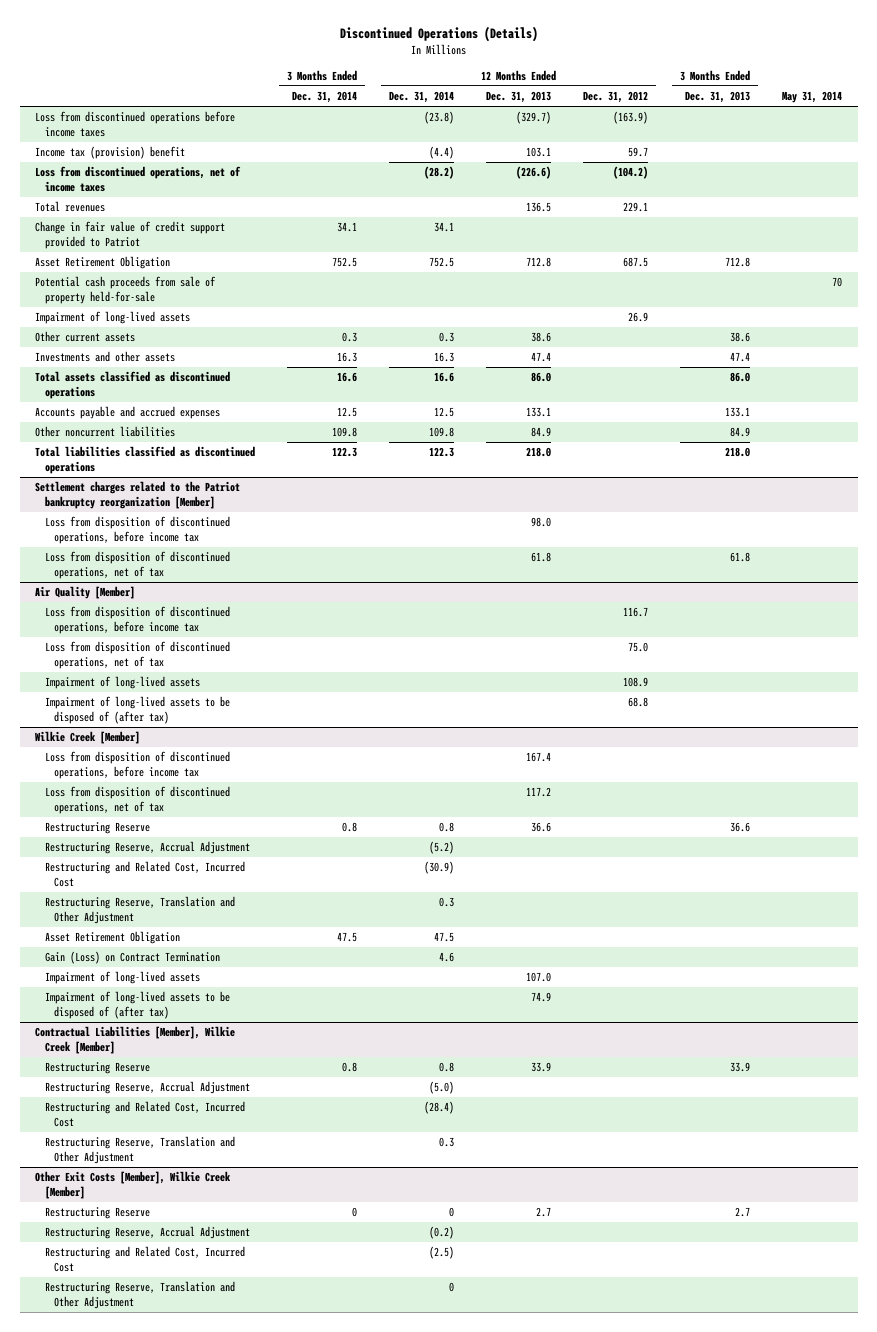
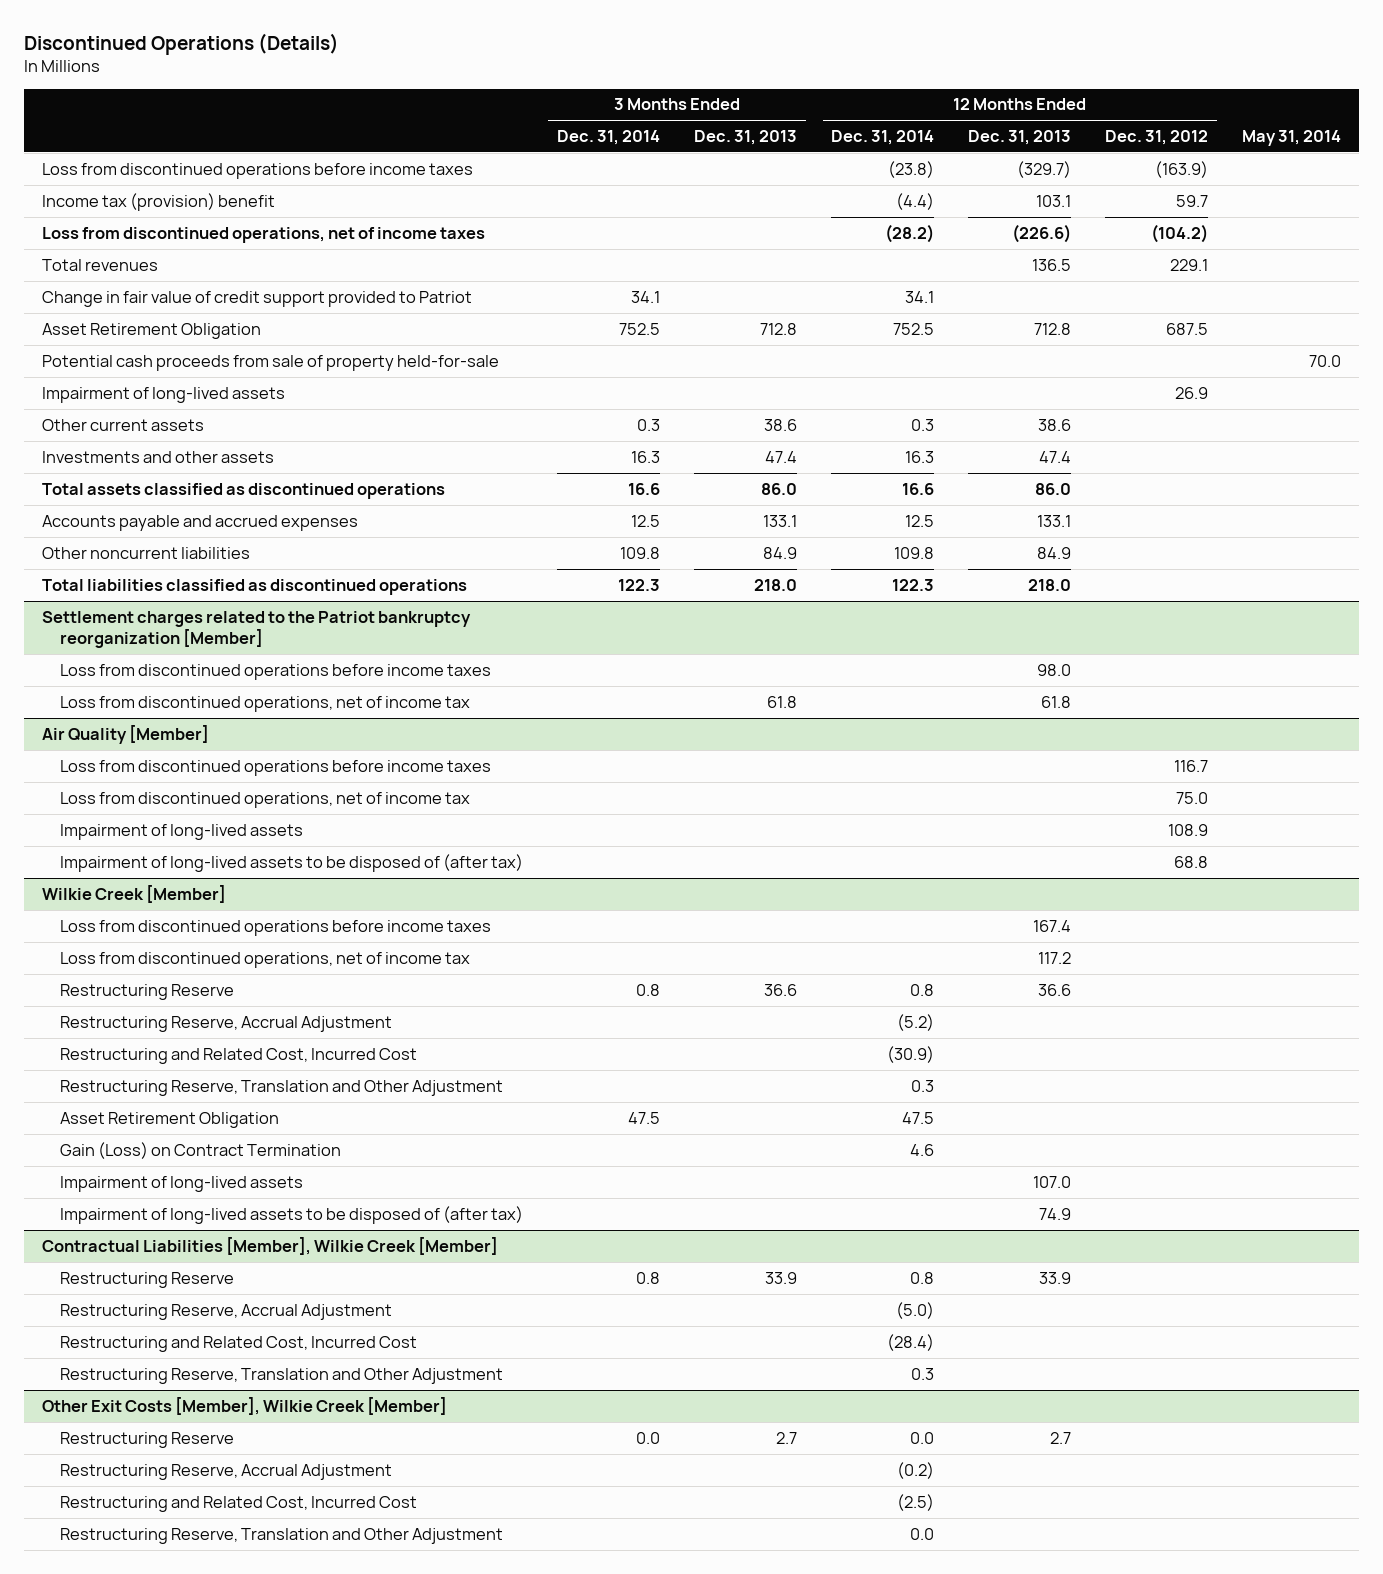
[831,277,842,288] 70 -> [1309,354,1342,367] 70.0
[44,516,230,544] Loss from disposition of discontinued operations, before income tax -> [59,663,491,680] Loss from discontinued operations before income taxes
[44,551,230,579] Loss from disposition of discontinued operations, net of tax -> [59,695,470,712] Loss from discontinued operations, net of income tax
[44,606,230,634] Loss from disposition of discontinued operations, before income tax -> [59,759,491,776] Loss from discontinued operations before income taxes
[44,641,230,669] Loss from disposition of discontinued operations, net of tax -> [59,791,470,808] Loss from discontinued operations, net of income tax
[44,751,230,779] Loss from disposition of discontinued operations, before income tax -> [59,919,491,936] Loss from discontinued operations before income taxes
[44,786,230,814] Loss from disposition of discontinued operations, net of tax -> [59,951,470,968] Loss from discontinued operations, net of income tax
[352,1207,358,1218] 0 -> [635,1431,660,1444] 0.0
[449,1207,455,1218] 0 -> [910,1431,935,1444] 0.0
[449,1282,455,1293] 0 -> [910,1527,935,1540] 0.0

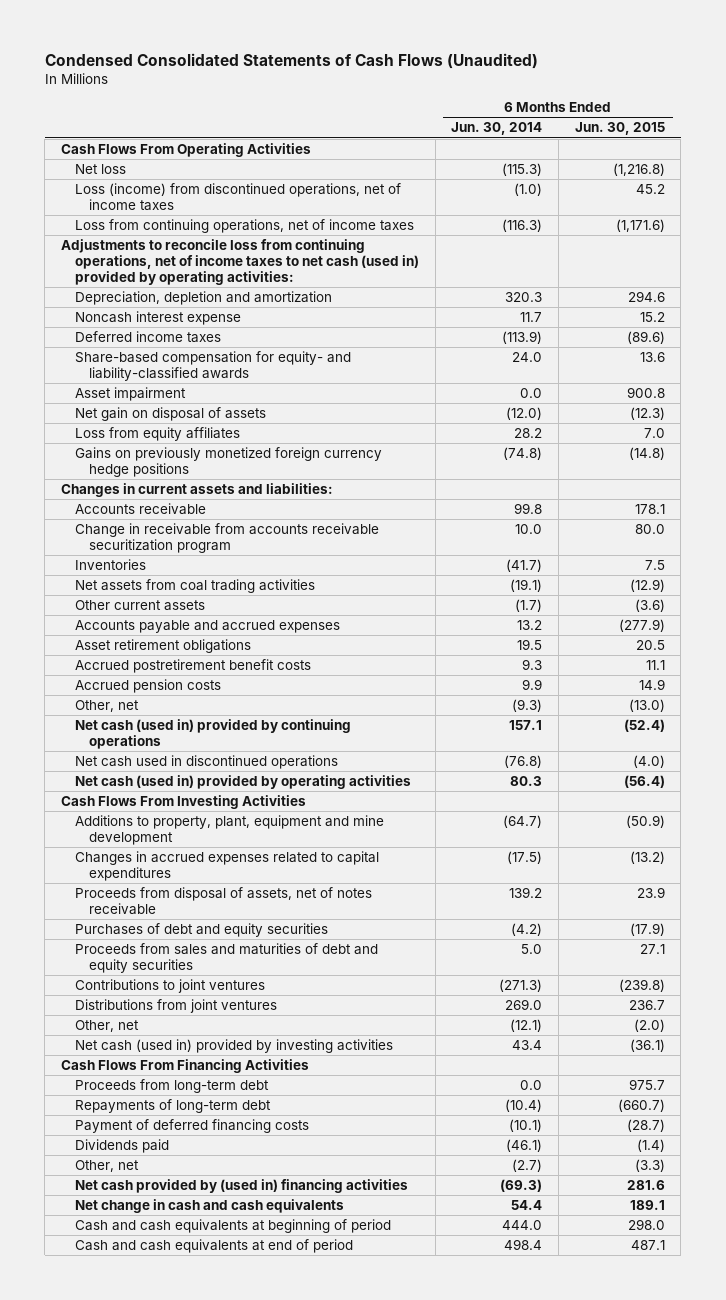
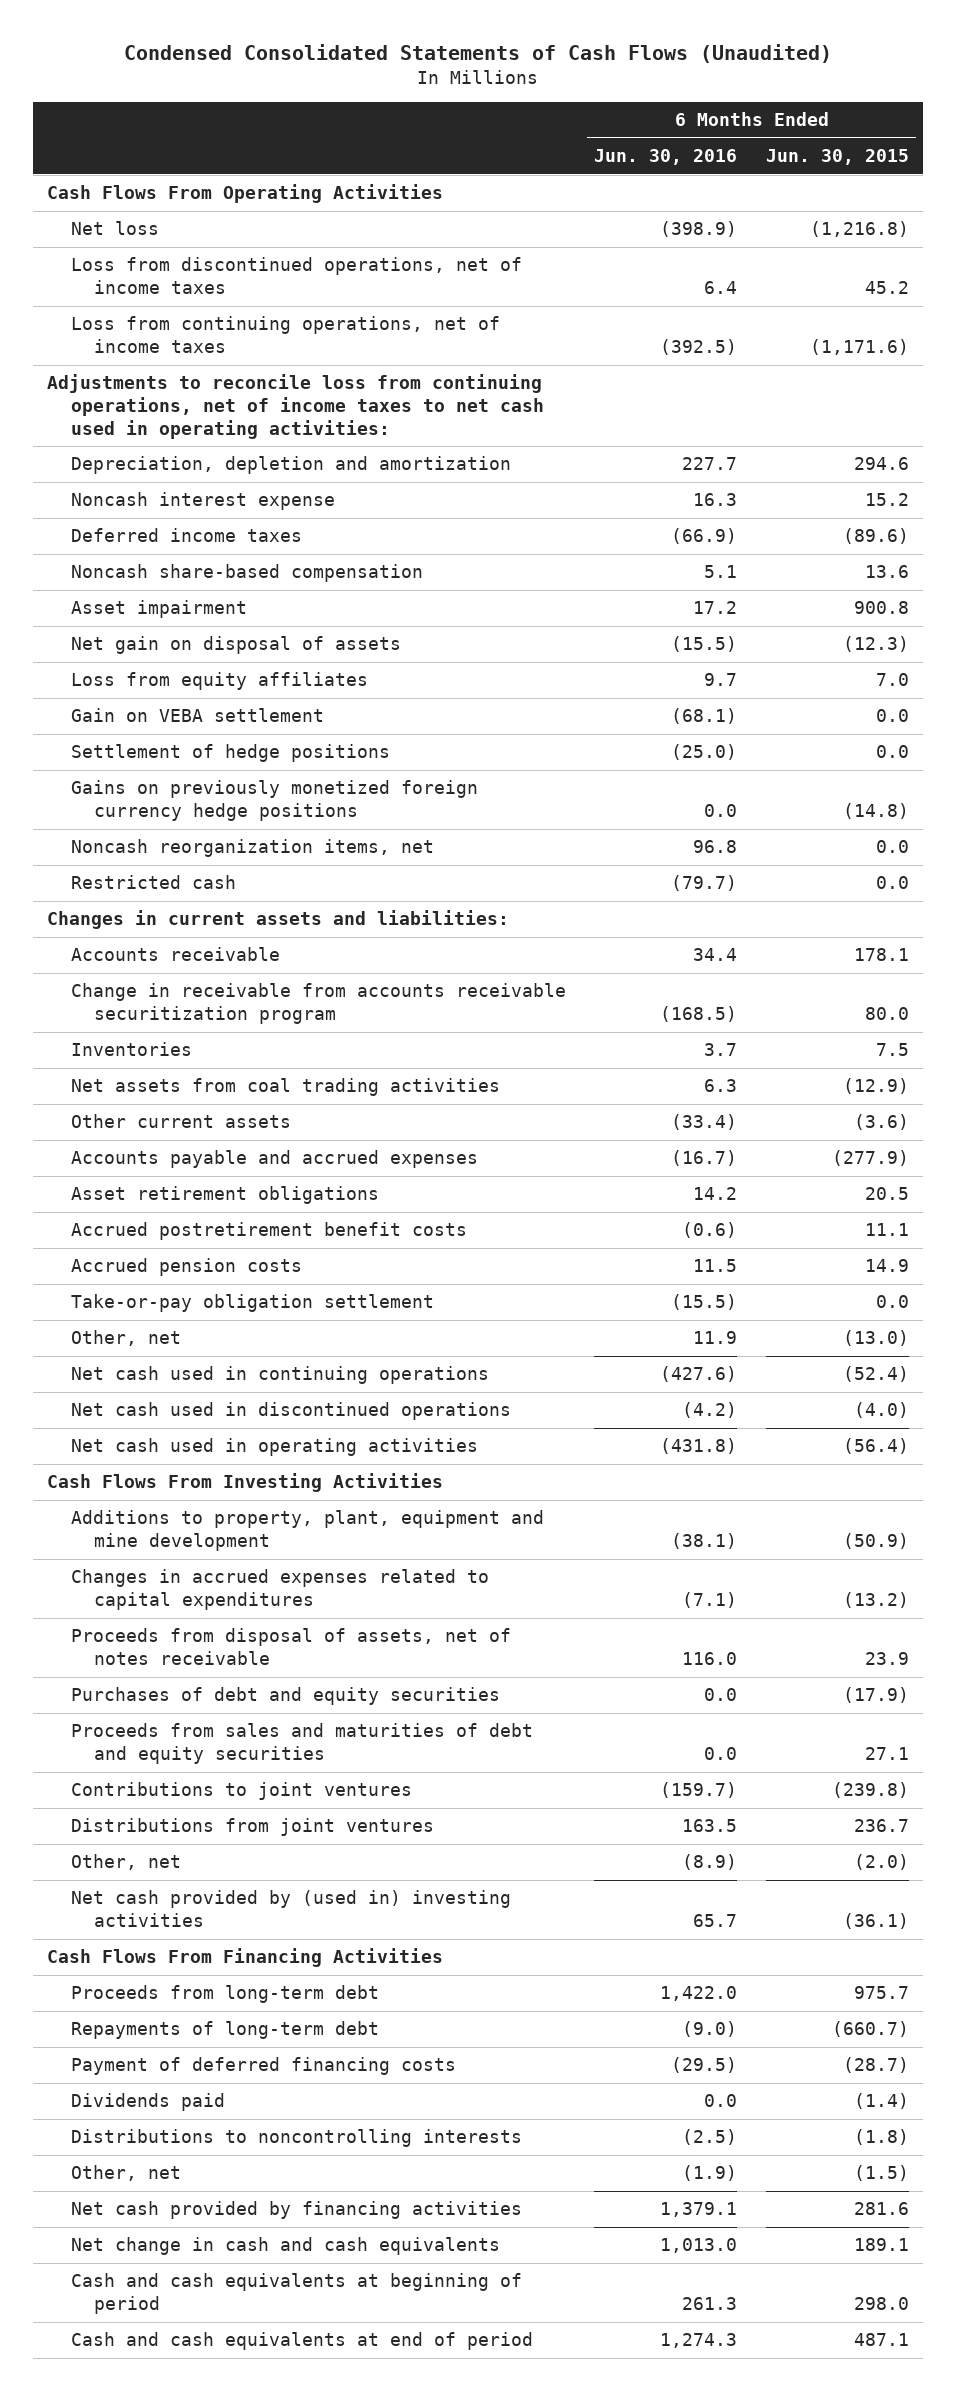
[451,122,543,136] Jun. 30, 2014 -> none
none -> [594,149,738,166] Jun. 30, 2016
[74,182,401,212] Loss (income) from discontinued operations, net of income taxes -> [70,257,522,295] Loss from discontinued operations, net of income taxes
[60,238,419,286] Adjustments to reconcile loss from continuing operations, net of income taxes to net cash (used in) provided by operating activities: -> [47,374,544,439] Adjustments to reconcile loss from continuing operations, net of income taxes to net cash used in operating activities:
[74,350,351,382] Share-based compensation for equity- and liability-classified awards -> [70,564,423,583] Noncash share-based compensation
none -> [70,708,324,723] Gain on VEBA settlement
none -> [70,744,390,763] Settlement of hedge positions
none -> [70,839,434,858] Noncash reorganization items, net
none -> [70,875,236,890] Restricted cash
none -> [70,1294,434,1313] Take-or-pay obligation settlement
[74,718,351,750] Net cash (used in) provided by continuing operations -> [70,1366,489,1385] Net cash used in continuing operations
[74,774,411,789] Net cash (used in) provided by operating activities -> [70,1438,478,1457] Net cash used in operating activities
[74,1038,393,1053] Net cash (used in) provided by investing activities -> [70,1890,511,1928] Net cash provided by (used in) investing activities
none -> [70,2129,522,2148] Distributions to noncontrolling interests
[634,1158,665,1172] (3.3) -> [854,2165,910,2182] (1.5)
[74,1178,408,1193] Net cash provided by (used in) financing activities -> [70,2201,522,2220] Net cash provided by financing activities

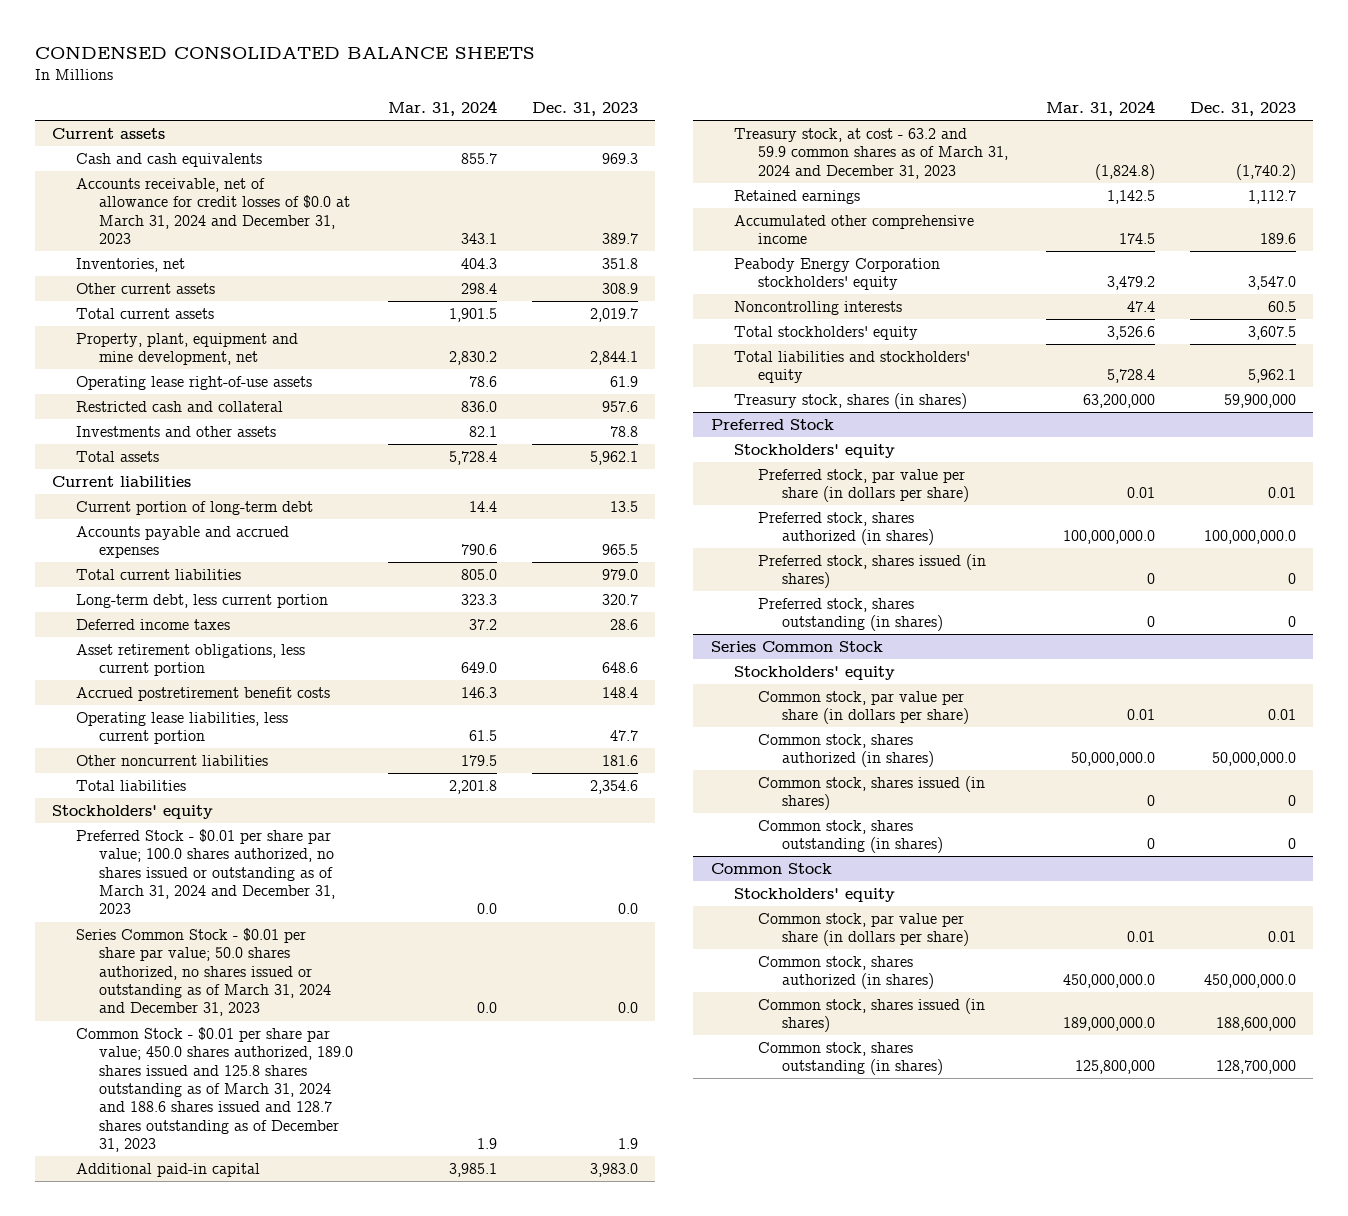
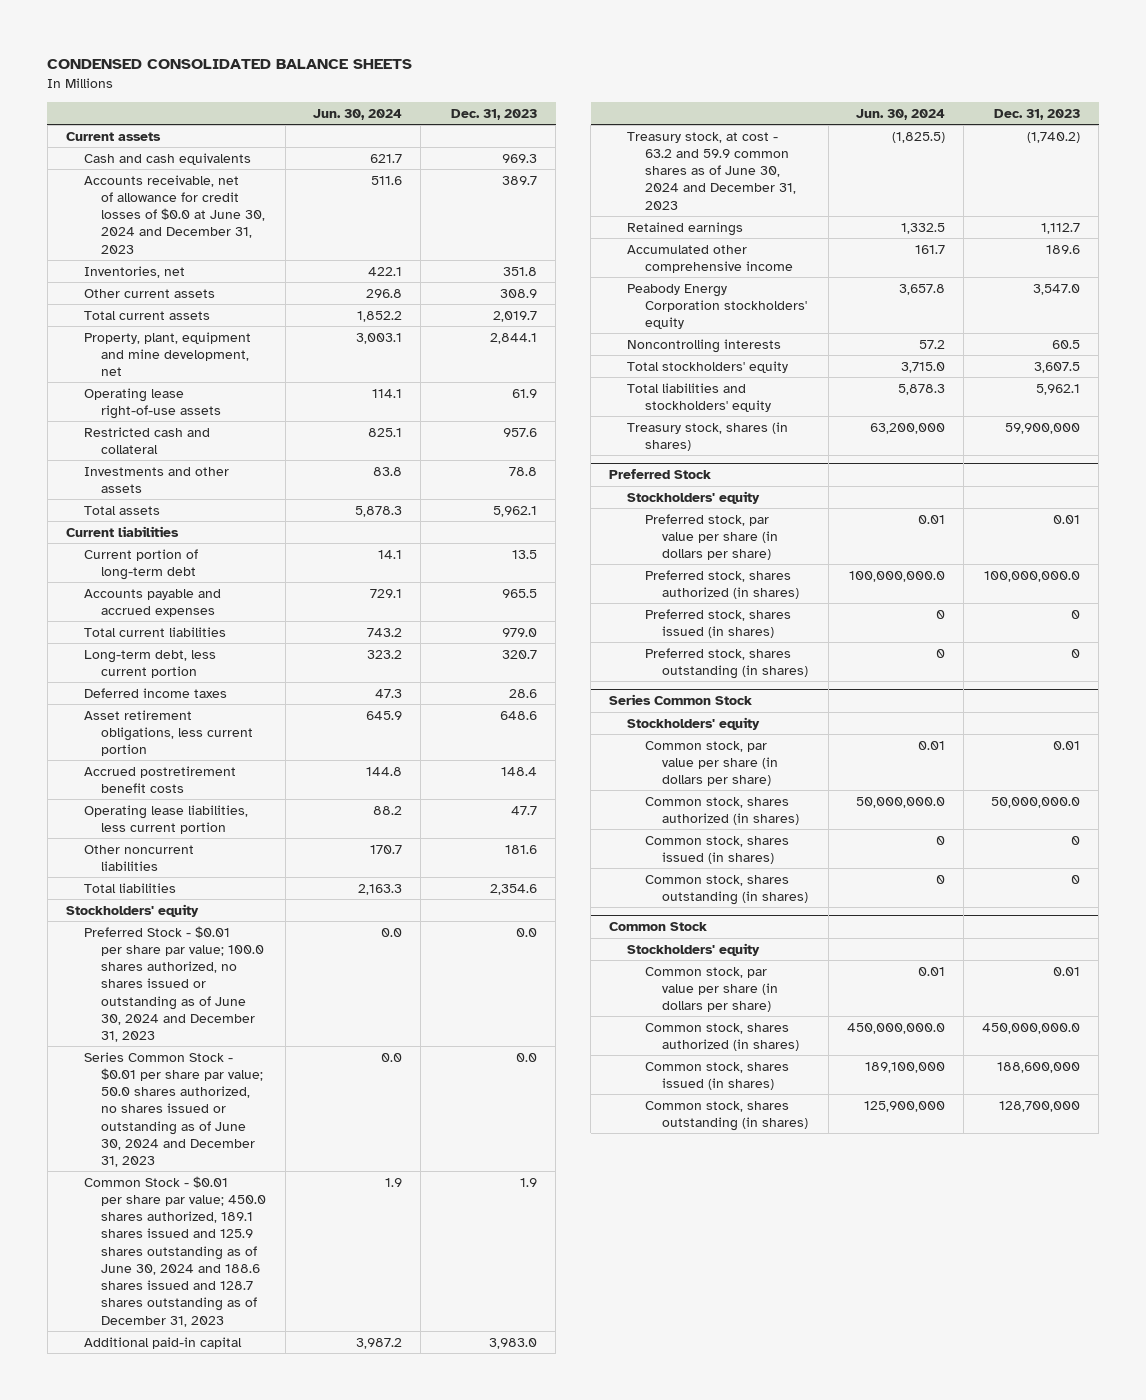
[388,99,498,116] Mar. 31, 2024 -> none
none -> [312,108,402,120] Jun. 30, 2024
[75,177,351,244] Accounts receivable, net of allowance for credit losses of $0.0 at March 31, 2024 and December 31, 2023 -> [83,174,266,254] Accounts receivable, net of allowance for credit losses of $0.0 at June 30, 2024 and December 31, 2023
[75,828,336,915] Preferred Stock - $0.01 per share par value; 100.0 shares authorized, no shares issued or outstanding as of March 31, 2024 and December 31, 2023 -> [83,925,265,1043] Preferred Stock - $0.01 per share par value; 100.0 shares authorized, no shares issued or outstanding as of June 30, 2024 and December 31, 2023
[75,927,332,1017] Series Common Stock - $0.01 per share par value; 50.0 shares authorized, no shares issued or outstanding as of March 31, 2024 and December 31, 2023 -> [83,1051,264,1168] Series Common Stock - $0.01 per share par value; 50.0 shares authorized, no shares issued or outstanding as of June 30, 2024 and December 31, 2023
[75,1026,354,1153] Common Stock - $0.01 per share par value; 450.0 shares authorized, 189.0 shares issued and 125.8 shares outstanding as of March 31, 2024 and 188.6 shares issued and 128.7 shares outstanding as of December 31, 2023 -> [83,1175,267,1327] Common Stock - $0.01 per share par value; 450.0 shares authorized, 189.1 shares issued and 125.9 shares outstanding as of June 30, 2024 and 188.6 shares issued and 128.7 shares outstanding as of December 31, 2023
[734,127,1008,179] Treasury stock, at cost - 63.2 and 59.9 common shares as of March 31, 2024 and December 31, 2023 -> [627,131,796,210] Treasury stock, at cost - 63.2 and 59.9 common shares as of June 30, 2024 and December 31, 2023

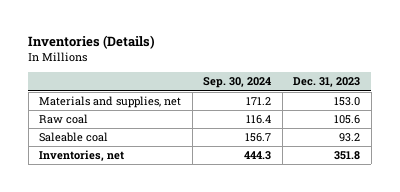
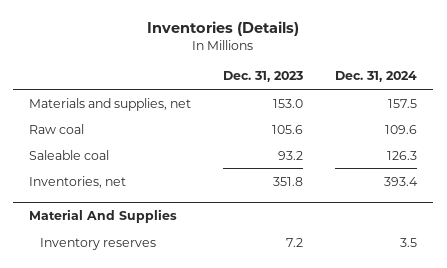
[203,77,272,89] Sep. 30, 2024 -> none
none -> [335,71,418,83] Dec. 31, 2024
none -> [29,208,178,223] Material And Supplies
none -> [40,237,157,250] Inventory reserves

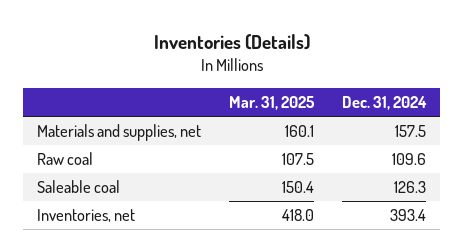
[223,71,304,83] Dec. 31, 2023 -> none
none -> [229,96,316,111] Mar. 31, 2025
[29,208,178,223] Material And Supplies -> none
[40,237,157,250] Inventory reserves -> none

